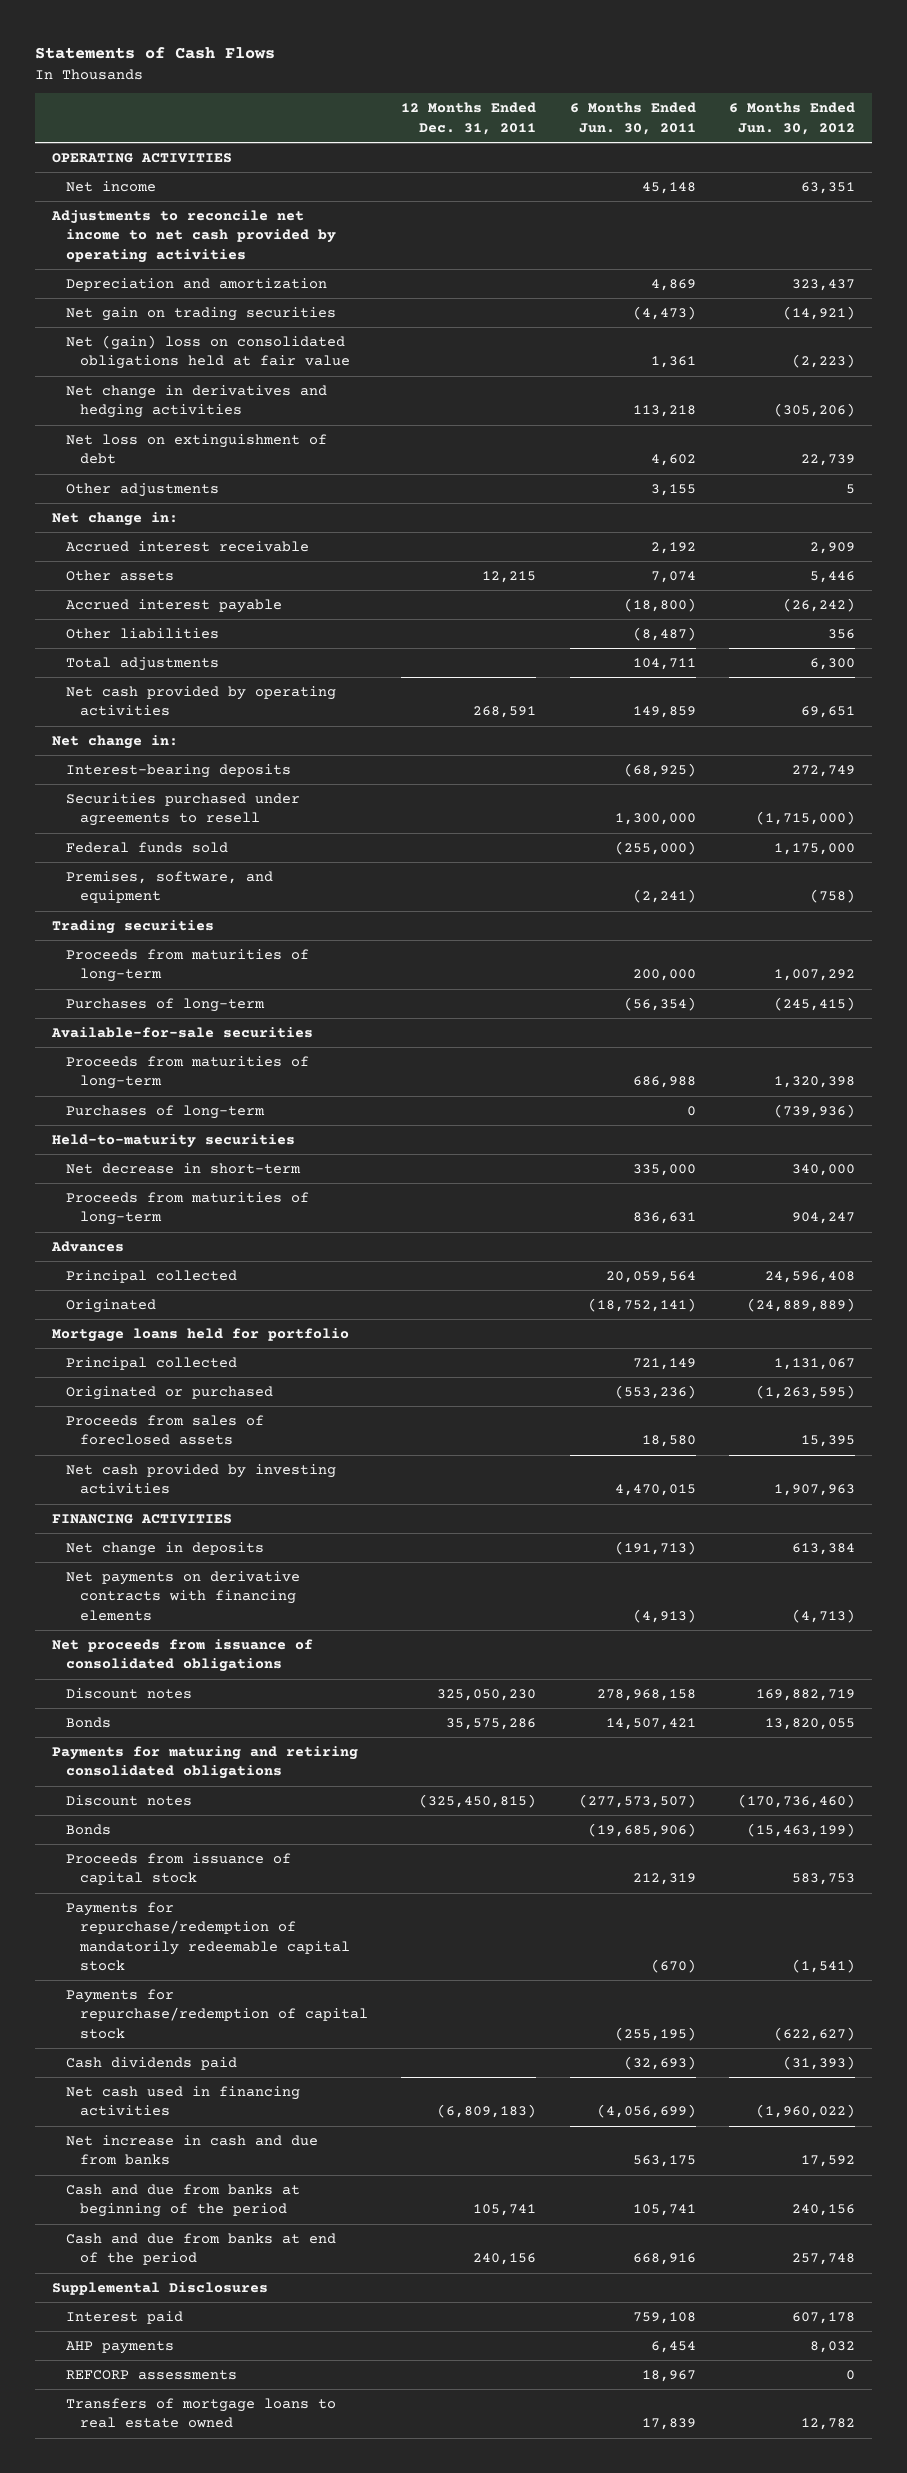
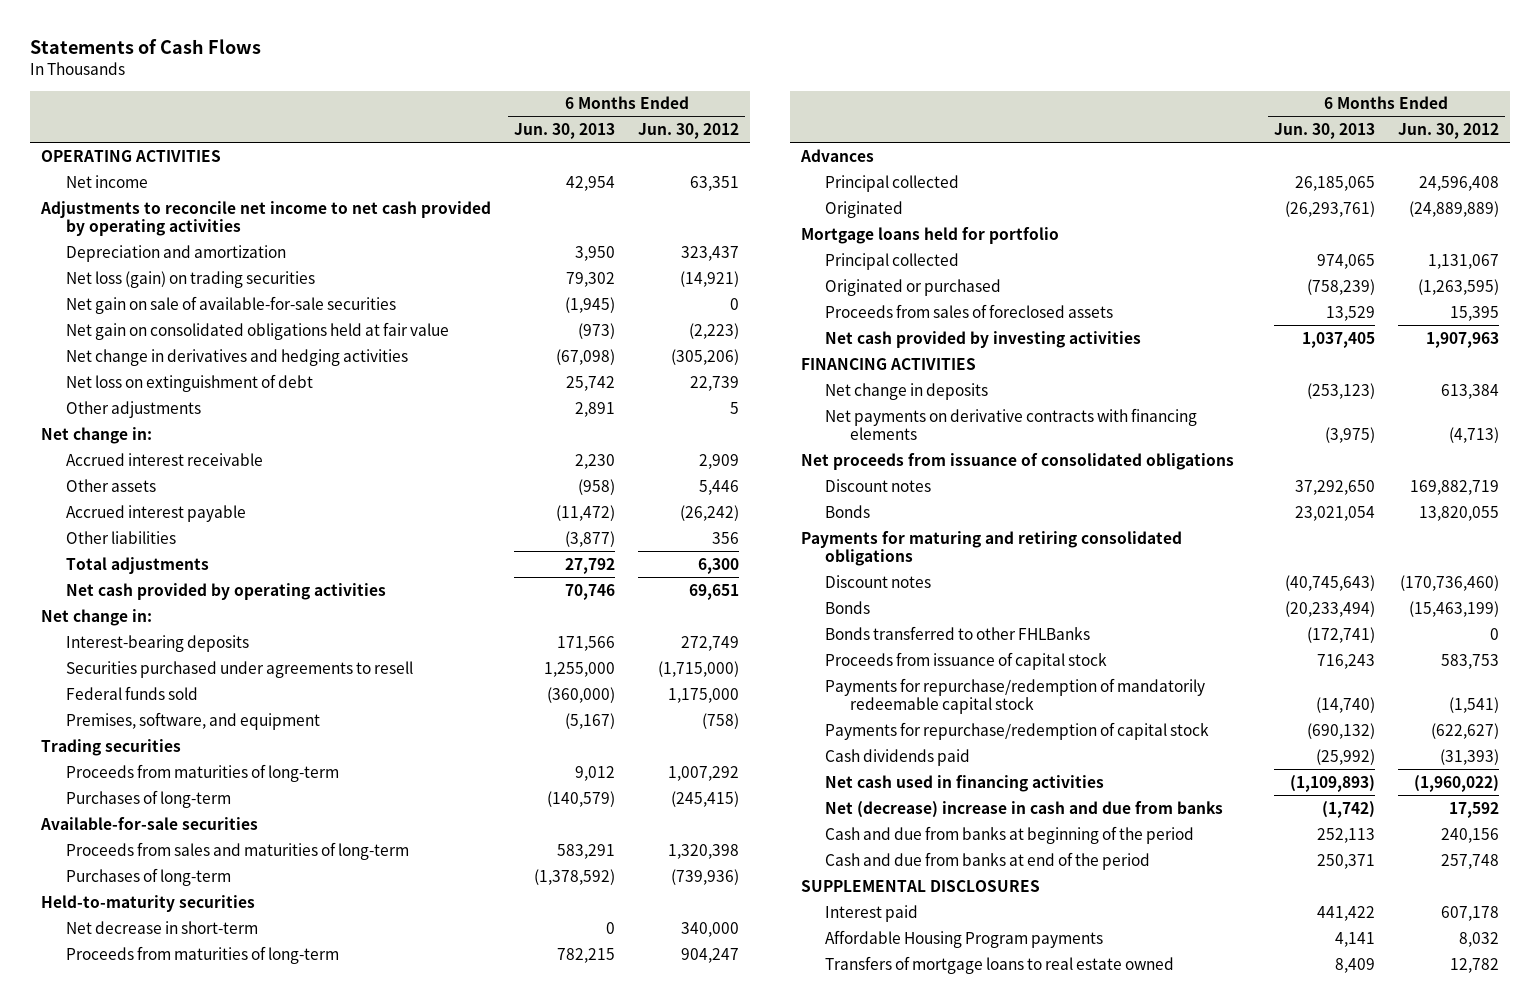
[401,102,537,135] 12 Months Ended Dec. 31, 2011 -> none
[569,102,696,135] 6 Months Ended Jun. 30, 2011 -> none
none -> [514,122,616,139] Jun. 30, 2013
[65,307,336,322] Net gain on trading securities -> [65,270,315,288] Net loss (gain) on trading securities
none -> [65,295,396,314] Net gain on sale of available-for-sale securities
[65,335,350,370] Net (gain) loss on consolidated obligations held at fair value -> [65,321,449,340] Net gain on consolidated obligations held at fair value
[65,1056,309,1090] Proceeds from maturities of long-term -> [65,841,409,860] Proceeds from sales and maturities of long-term
none -> [825,625,1091,640] Bonds transferred to other FHLBanks
[65,2135,318,2166] Net increase in cash and due from banks -> [825,800,1224,818] Net (decrease) increase in cash and due from banks
[51,2282,268,2296] Supplemental Disclosures -> [801,879,1041,892] SUPPLEMENTAL DISCLOSURES
[65,2370,237,2381] REFCORP assessments -> none
[65,2341,174,2355] AHP payments -> [825,929,1104,948] Affordable Housing Program payments

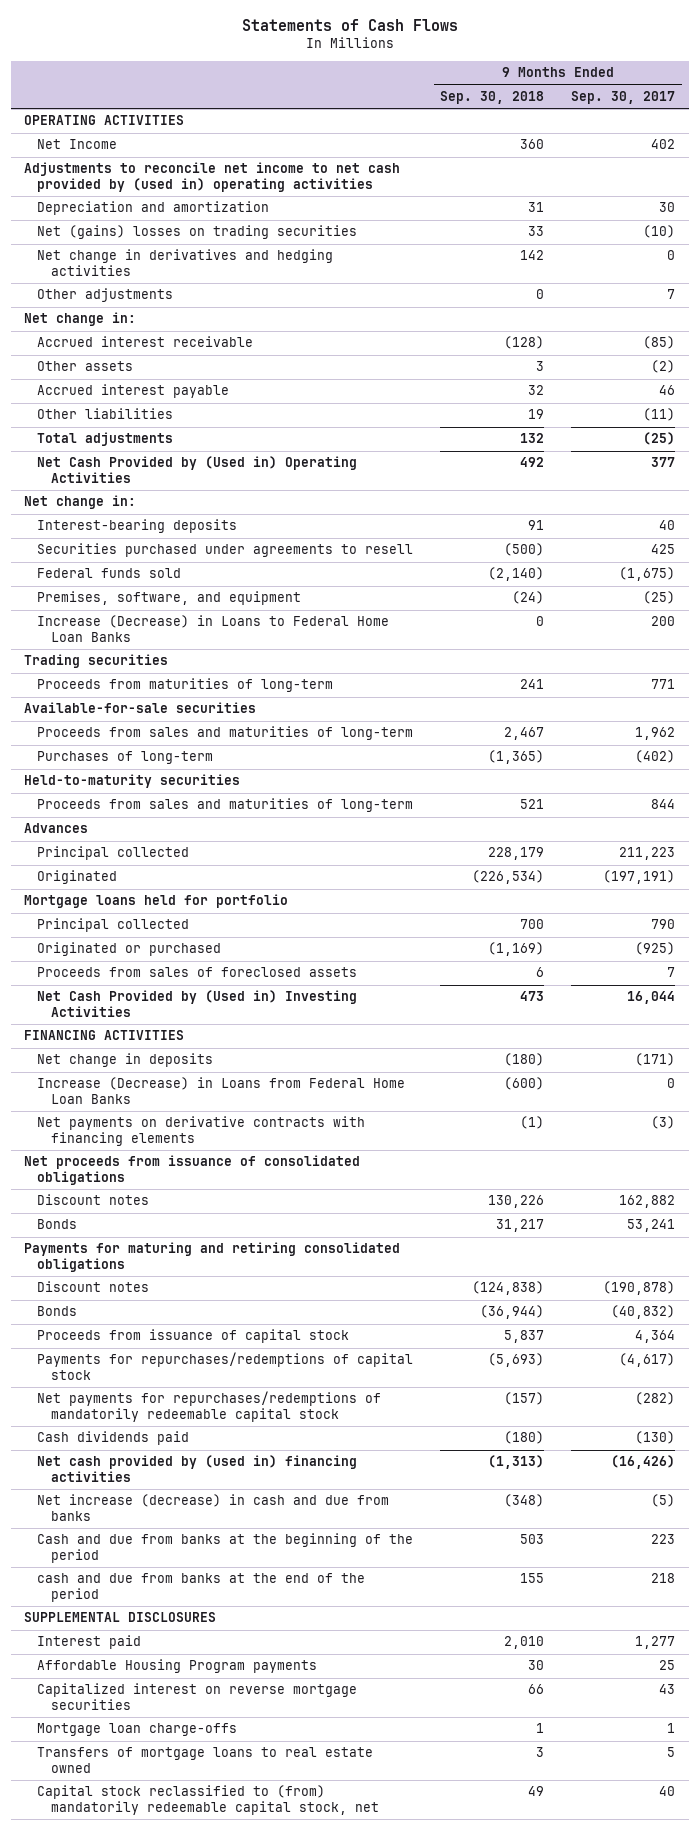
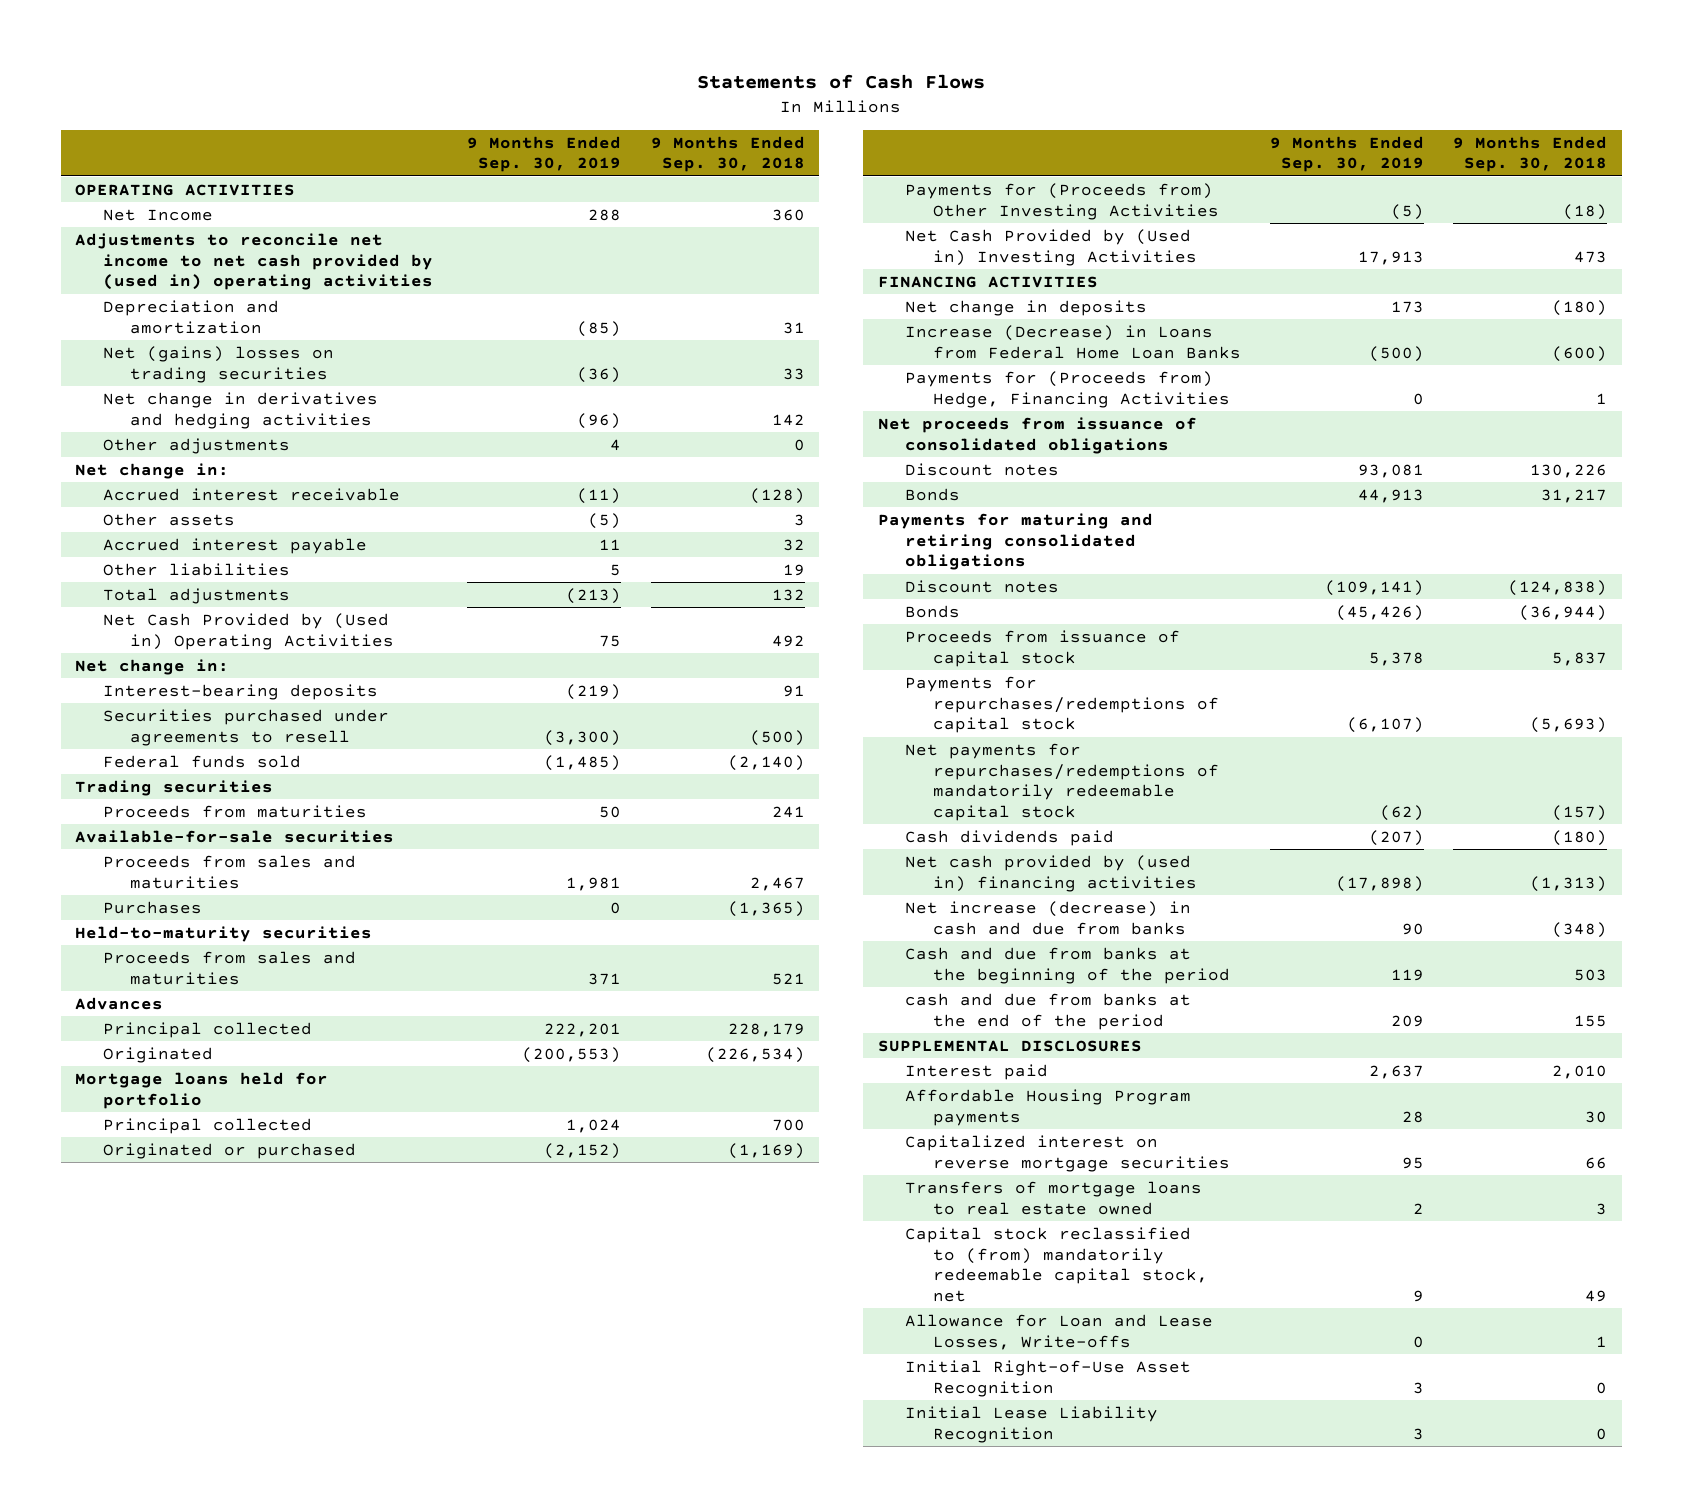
[571,90,676,104] Sep. 30, 2017 -> none
none -> [467,135,622,173] 9 Months Ended Sep. 30, 2019
[37,591,302,606] Premises, software, and equipment -> none
[37,615,390,642] Increase (Decrease) in Loans to Federal Home Loan Banks -> none
[37,678,334,693] Proceeds from maturities of long-term -> [102,804,367,818] Proceeds from maturities
[37,726,414,741] Proceeds from sales and maturities of long-term -> [102,854,356,889] Proceeds from sales and maturities
[37,751,214,765] Purchases of long-term -> [102,900,202,914] Purchases
[37,798,414,813] Proceeds from sales and maturities of long-term -> [102,950,356,985] Proceeds from sales and maturities
[37,967,358,978] Proceeds from sales of foreclosed assets -> none
none -> [905,182,1219,220] Payments for (Proceeds from) Other Investing Activities
[37,1116,366,1146] Net payments on derivative contracts with financing elements -> none
none -> [905,370,1230,408] Payments for (Proceeds from) Hedge, Financing Activities
[37,1723,238,1737] Mortgage loan charge-offs -> none
none -> [905,1313,1214,1350] Allowance for Loan and Lease Losses, Write-offs
none -> [905,1359,1192,1397] Initial Right-of-Use Asset Recognition
none -> [905,1405,1159,1443] Initial Lease Liability Recognition

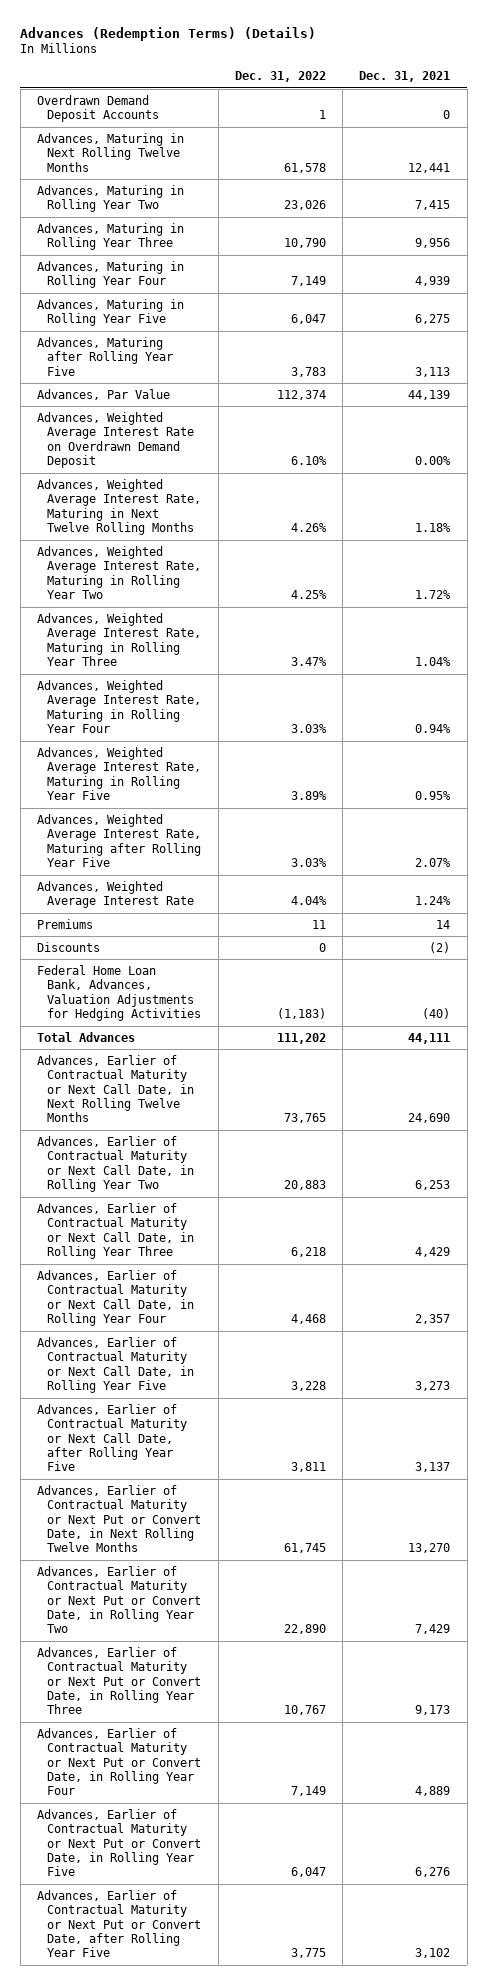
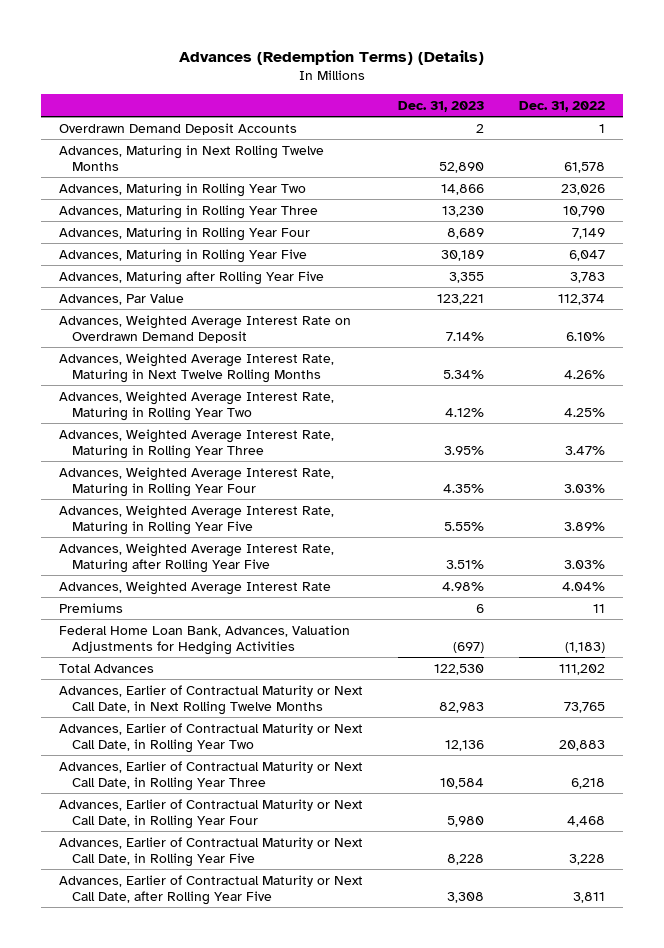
[359,71,451,83] Dec. 31, 2021 -> none
none -> [398,100,485,112] Dec. 31, 2023
[36,941,100,952] Discounts -> none
[36,1484,202,1553] Advances, Earlier of Contractual Maturity or Next Put or Convert Date, in Next Rolling Twelve Months -> none
[36,1565,202,1634] Advances, Earlier of Contractual Maturity or Next Put or Convert Date, in Rolling Year Two -> none
[36,1646,202,1715] Advances, Earlier of Contractual Maturity or Next Put or Convert Date, in Rolling Year Three -> none
[36,1727,202,1796] Advances, Earlier of Contractual Maturity or Next Put or Convert Date, in Rolling Year Four -> none
[36,1808,202,1877] Advances, Earlier of Contractual Maturity or Next Put or Convert Date, in Rolling Year Five -> none
[36,1889,202,1958] Advances, Earlier of Contractual Maturity or Next Put or Convert Date, after Rolling Year Five -> none

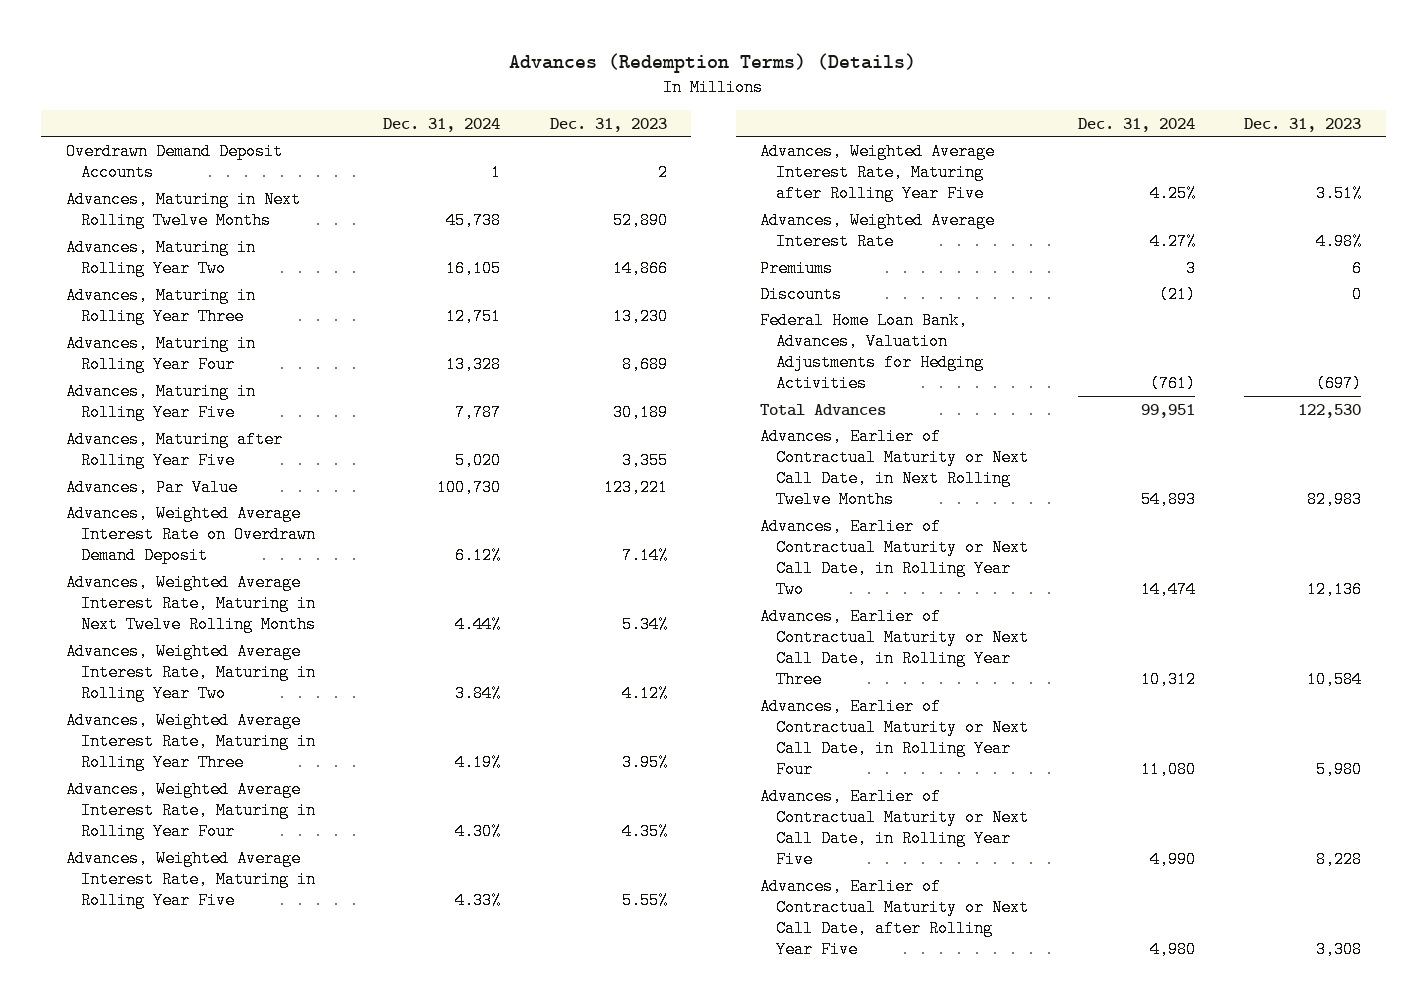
[519,100,606,112] Dec. 31, 2022 -> none
none -> [383,117,501,132] Dec. 31, 2024
none -> [760,285,843,303] Discounts

